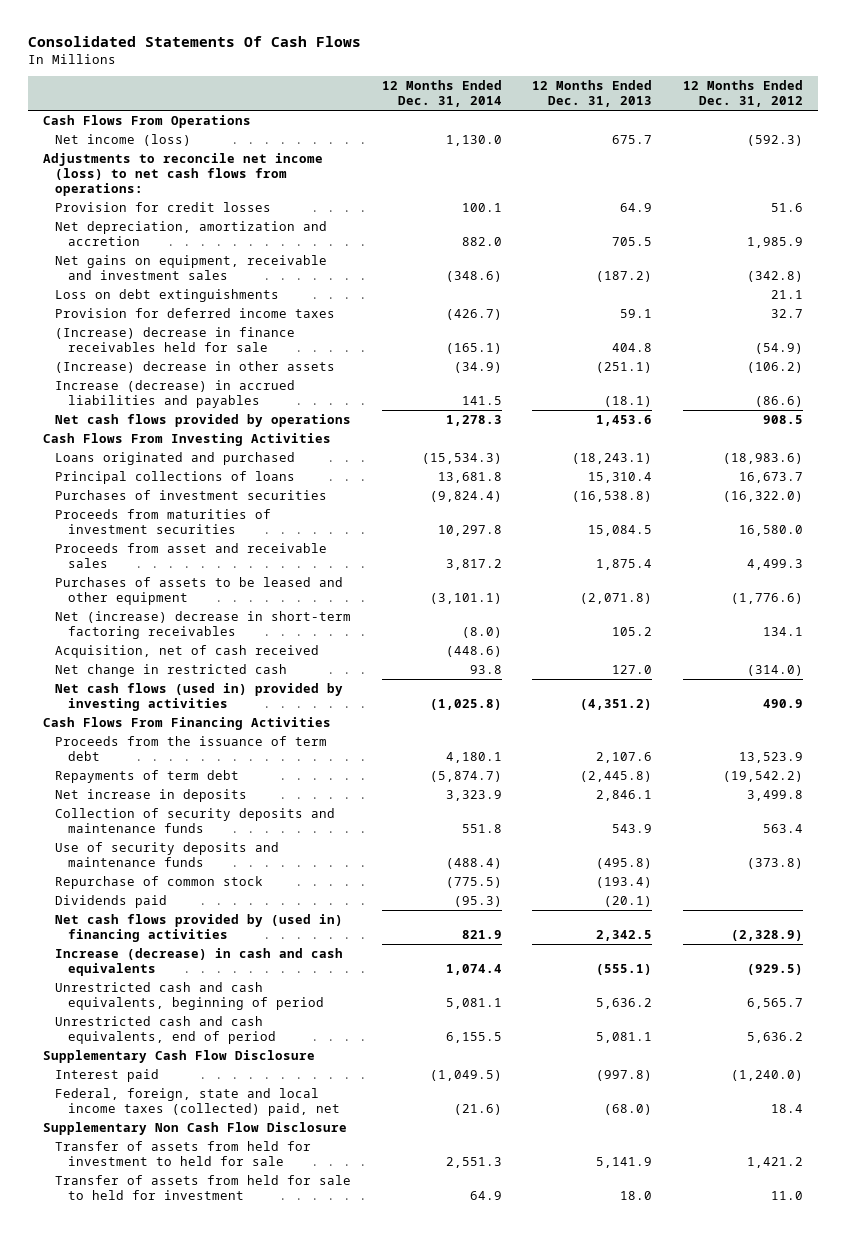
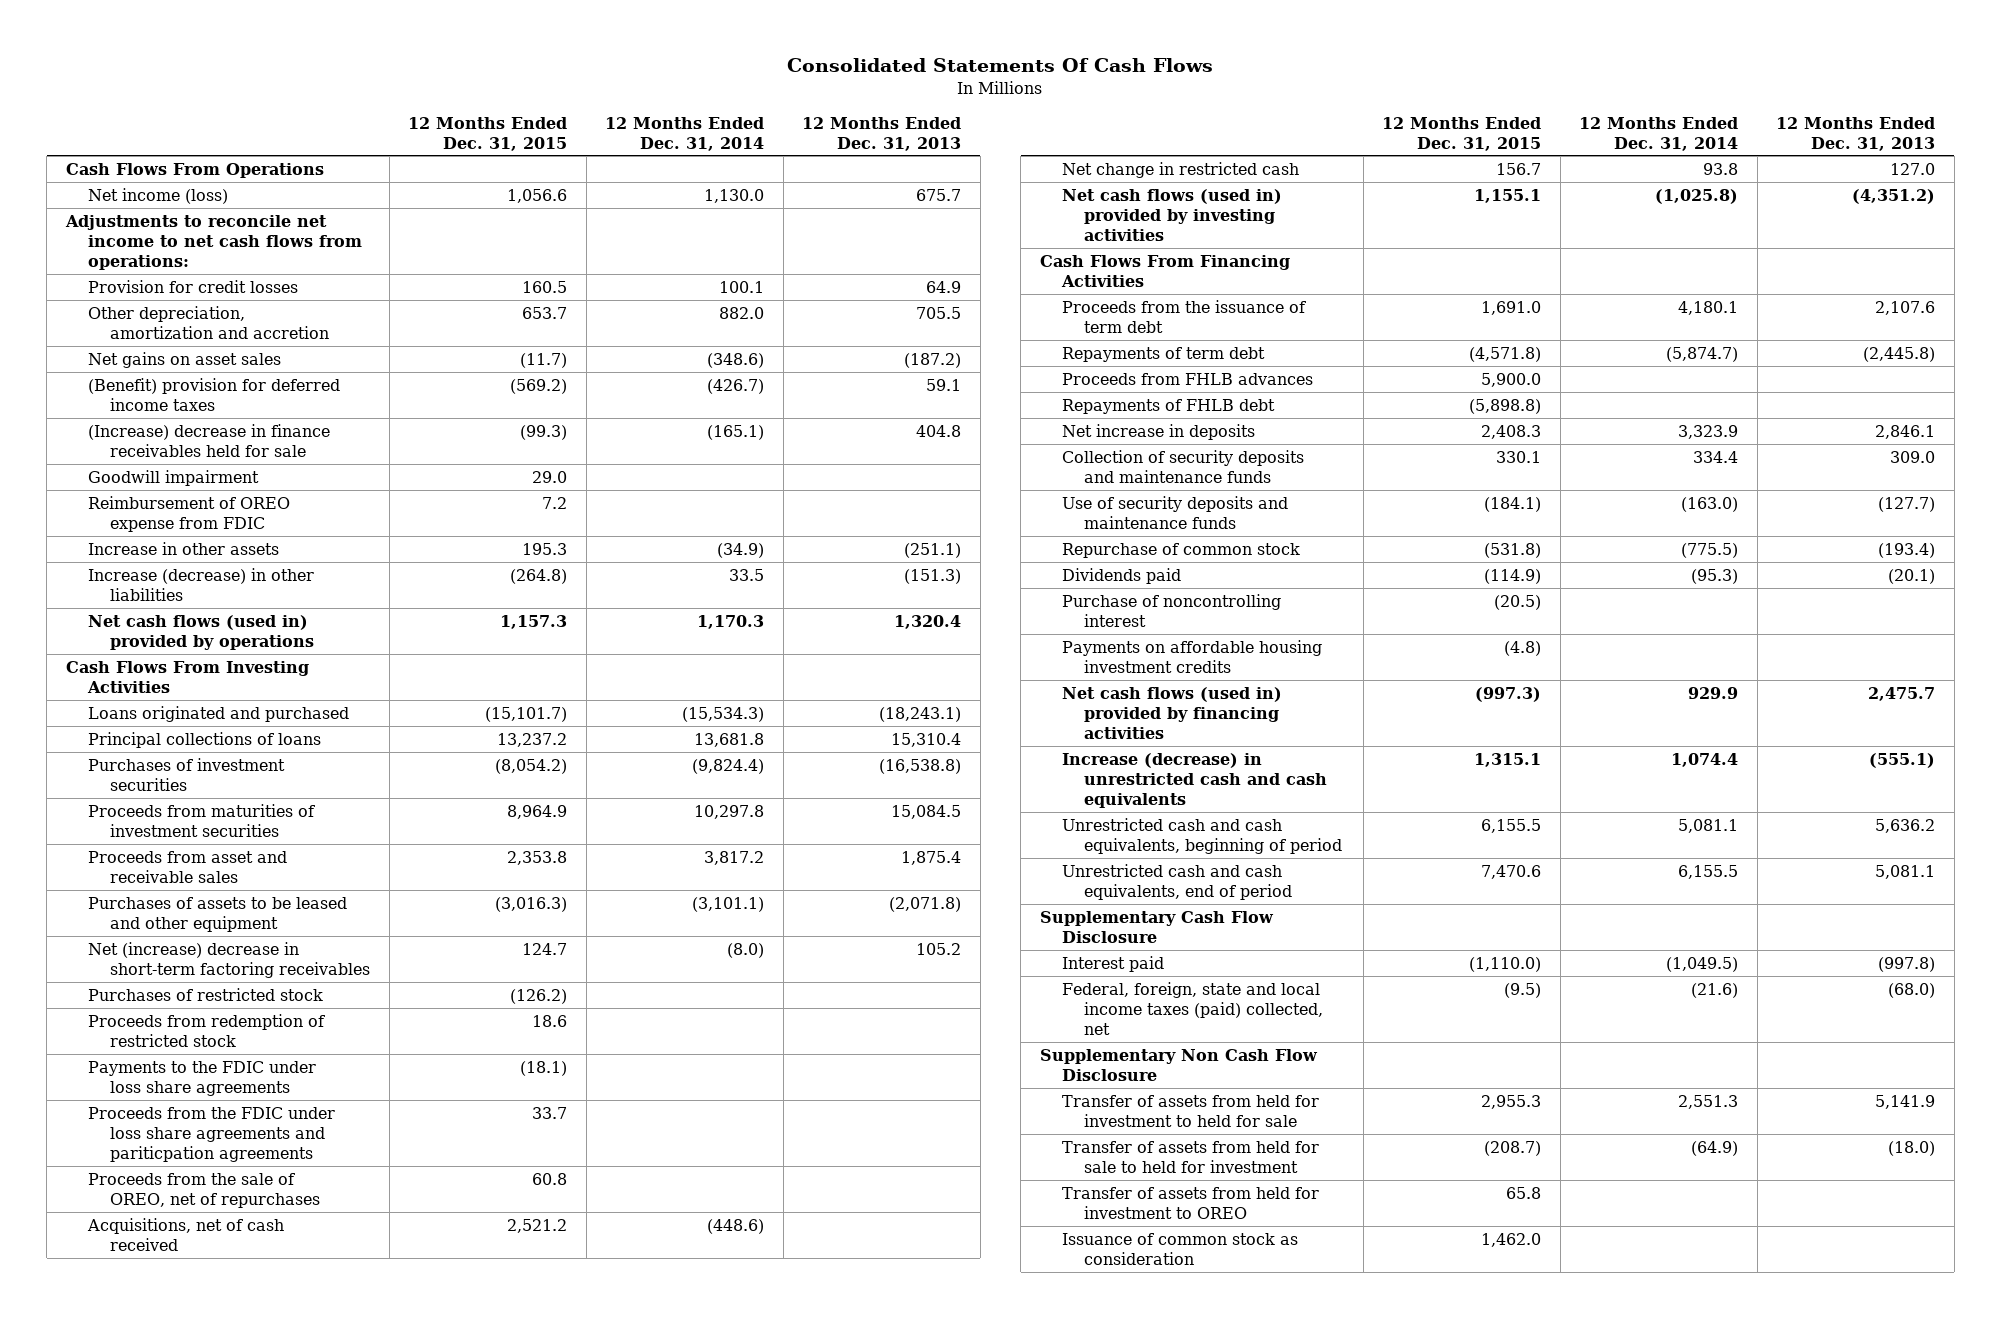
[682,80,803,108] 12 Months Ended Dec. 31, 2012 -> none
none -> [408,116,568,151] 12 Months Ended Dec. 31, 2015
[42,153,323,196] Adjustments to reconcile net income (loss) to net cash flows from operations: -> [64,214,362,270] Adjustments to reconcile net income to net cash flows from operations:
[55,289,280,303] Loss on debt extinguishments -> none
[55,221,328,247] Net depreciation, amortization and accretion -> [87,305,330,339] Other depreciation, amortization and accretion
[55,255,328,281] Net gains on equipment, receivable and investment sales -> [87,351,281,368] Net gains on asset sales
[55,308,336,319] Provision for deferred income taxes -> [87,377,340,411] (Benefit) provision for deferred income taxes
none -> [87,469,259,486] Goodwill impairment
none -> [87,495,290,532] Reimbursement of OREO expense from FDIC
[55,361,336,374] (Increase) decrease in other assets -> [87,541,279,555] Increase in other assets
[55,380,296,409] Increase (decrease) in accrued liabilities and payables -> [87,567,314,601] Increase (decrease) in other liabilities
[461,396,502,406] 141.5 -> [729,568,765,581] 33.5
[604,396,653,408] (18.1) -> [904,568,962,584] (151.3)
[55,414,352,428] Net cash flows provided by operations -> [87,614,315,650] Net cash flows (used in) provided by operations
[445,415,502,427] 1,278.3 -> [697,614,765,629] 1,170.3
[596,415,653,427] 1,453.6 -> [894,614,962,629] 1,320.4
none -> [87,987,323,1001] Purchases of restricted stock
none -> [87,1013,325,1047] Proceeds from redemption of restricted stock
none -> [87,1060,316,1096] Payments to the FDIC under loss share agreements
none -> [87,1106,335,1162] Proceeds from the FDIC under loss share agreements and pariticpation agreements
none -> [87,1172,321,1208] Proceeds from the sale of OREO, net of repurchases
[55,645,320,659] Acquisition, net of cash received -> [86,1217,284,1251] Acquisitions, net of cash received
none -> [1061,372,1313,385] Proceeds from FHLB advances
none -> [1061,398,1275,414] Repayments of FHLB debt
[461,824,502,834] 551.8 -> [1693,450,1739,463] 334.4
[612,824,653,834] 543.9 -> [1890,450,1936,463] 309.0
[445,858,502,870] (488.4) -> [1681,496,1739,512] (163.0)
[596,858,653,870] (495.8) -> [1878,496,1936,512] (127.7)
none -> [1061,593,1281,627] Purchase of noncontrolling interest
none -> [1061,639,1322,673] Payments on affordable housing investment credits
[55,914,344,943] Net cash flows provided by (used in) financing activities -> [1061,686,1282,739] Net cash flows (used in) provided by financing activities
[461,930,502,940] 821.9 -> [1688,686,1739,699] 929.9
[596,930,653,942] 2,342.5 -> [1868,686,1936,701] 2,475.7
[55,948,344,977] Increase (decrease) in cash and cash equivalents -> [1061,752,1328,808] Increase (decrease) in unrestricted cash and cash equivalents
[55,1088,341,1117] Federal, foreign, state and local income taxes (collected) paid, net -> [1061,981,1324,1035] Federal, foreign, state and local income taxes (paid) collected, net
[469,1191,502,1201] 64.9 -> [1691,1140,1739,1156] (64.9)
[620,1191,653,1201] 18.0 -> [1888,1140,1936,1156] (18.0)
none -> [1061,1186,1319,1219] Transfer of assets from held for investment to OREO
none -> [1061,1232,1298,1265] Issuance of common stock as consideration

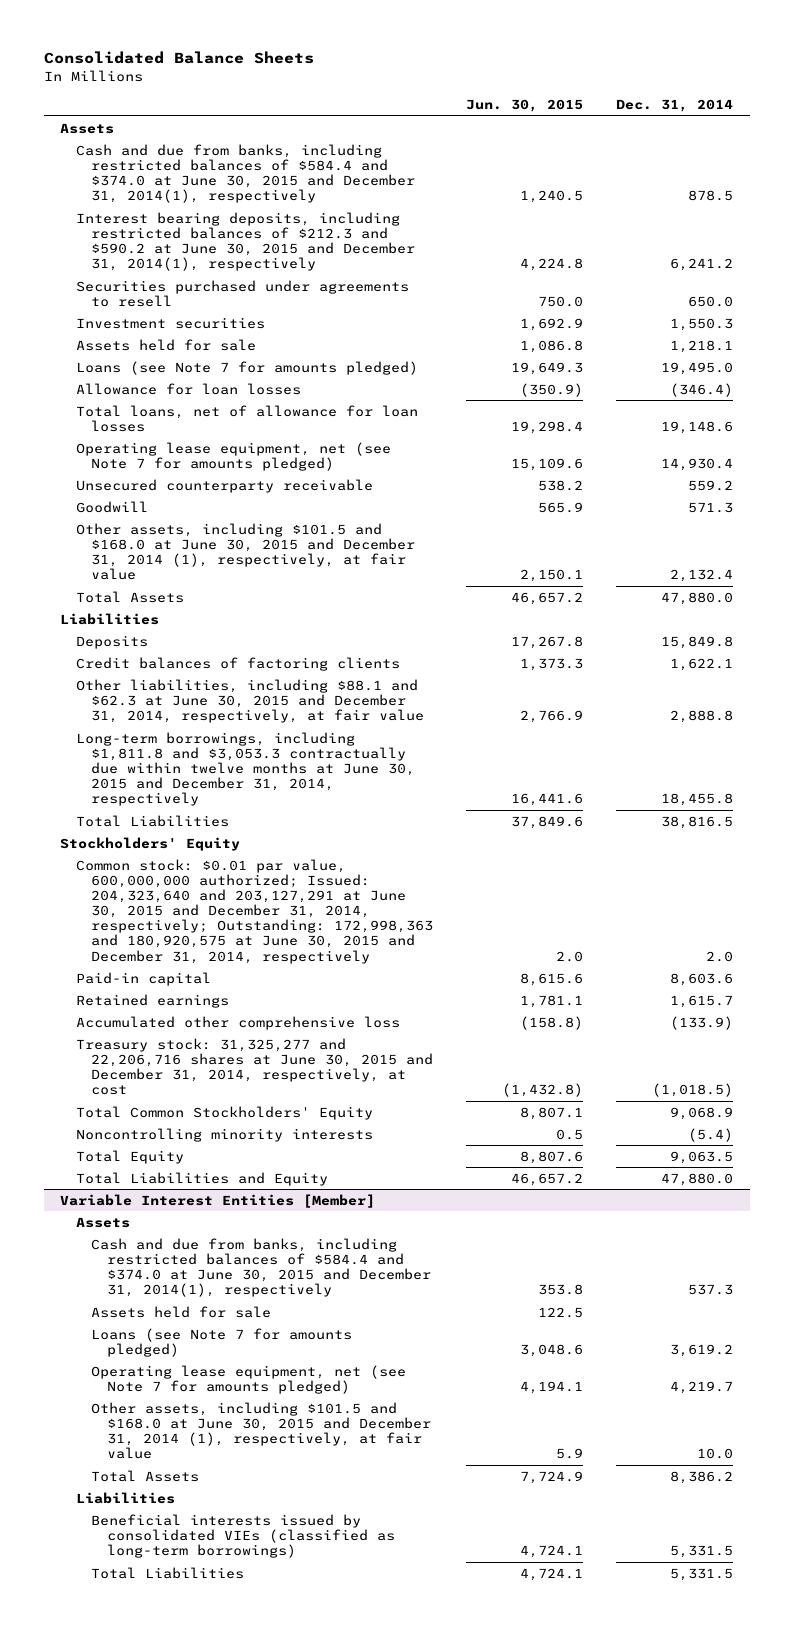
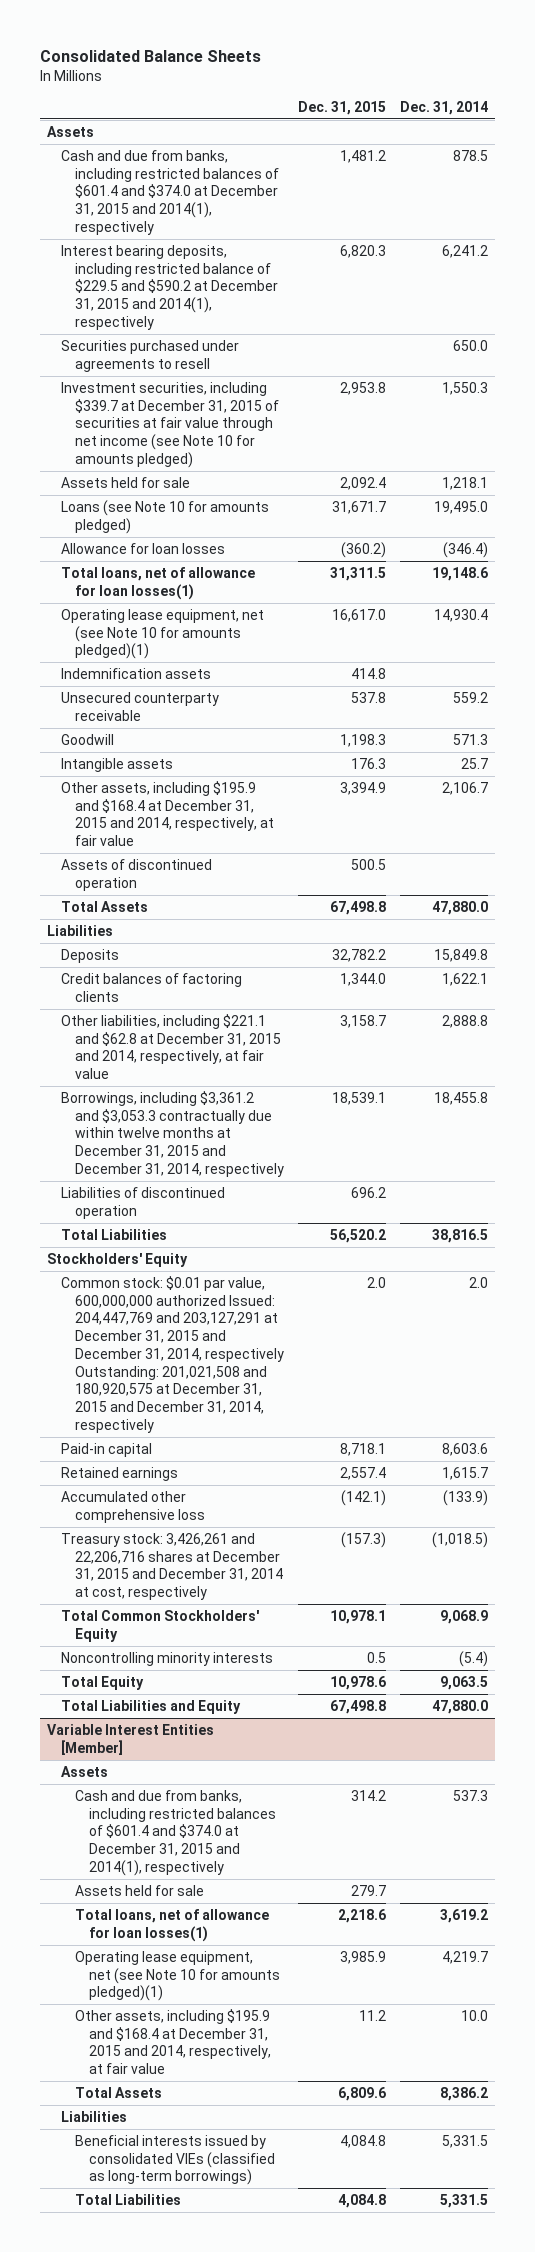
[466,98,584,112] Jun. 30, 2015 -> none
none -> [298,100,387,115] Dec. 31, 2015
[75,143,416,204] Cash and due from banks, including restricted balances of $584.4 and $374.0 at June 30, 2015 and December 31, 2014(1), respectively -> [60,150,279,235] Cash and due from banks, including restricted balances of $601.4 and $374.0 at December 31, 2015 and 2014(1), respectively
[75,211,416,272] Interest bearing deposits, including restricted balances of $212.3 and $590.2 at June 30, 2015 and December 31, 2014(1), respectively -> [60,245,278,330] Interest bearing deposits, including restricted balance of $229.5 and $590.2 at December 31, 2015 and 2014(1), respectively
[75,316,265,329] Investment securities -> [60,382,279,468] Investment securities, including $339.7 at December 31, 2015 of securities at fair value through net income (see Note 10 for amounts pledged)
[75,360,418,375] Loans (see Note 7 for amounts pledged) -> [60,500,269,534] Loans (see Note 10 for amounts pledged)
[75,404,418,432] Total loans, net of allowance for loan losses -> [60,567,255,600] Total loans, net of allowance for loan losses(1)
[75,441,391,471] Operating lease equipment, net (see Note 7 for amounts pledged) -> [60,609,264,660] Operating lease equipment, net (see Note 10 for amounts pledged)(1)
none -> [60,668,211,680] Indemnification assets
none -> [60,758,173,773] Intangible assets
[75,522,416,581] Other assets, including $101.5 and $168.0 at June 30, 2015 and December 31, 2014 (1), respectively, at fair value -> [60,781,274,847] Other assets, including $195.9 and $168.4 at December 31, 2015 and 2014, respectively, at fair value
[670,569,734,583] 2,132.4 -> [442,782,489,796] 2,106.7
none -> [60,859,212,891] Assets of discontinued operation
[75,678,425,723] Other liabilities, including $88.1 and $62.3 at June 30, 2015 and December 31, 2014, respectively, at fair value -> [60,1014,281,1080] Other liabilities, including $221.1 and $62.8 at December 31, 2015 and 2014, respectively, at fair value
[75,731,416,807] Long-term borrowings, including $1,811.8 and $3,053.3 contractually due within twelve months at June 30, 2015 and December 31, 2014, respectively -> [60,1091,284,1177] Borrowings, including $3,361.2 and $3,053.3 contractually due within twelve months at December 31, 2015 and December 31, 2014, respectively
none -> [60,1187,225,1219] Liabilities of discontinued operation
[75,858,434,964] Common stock: $0.01 par value, 600,000,000 authorized; Issued: 204,323,640 and 203,127,291 at June 30, 2015 and December 31, 2014, respectively; Outstanding: 172,998,363 and 180,920,575 at June 30, 2015 and December 31, 2014, respectively -> [60,1276,284,1433] Common stock: $0.01 par value, 600,000,000 authorized Issued: 204,447,769 and 203,127,291 at December 31, 2015 and December 31, 2014, respectively Outstanding: 201,021,508 and 180,920,575 at December 31, 2015 and December 31, 2014, respectively
[75,1037,434,1096] Treasury stock: 31,325,277 and 22,206,716 shares at June 30, 2015 and December 31, 2014, respectively, at cost -> [60,1533,283,1601] Treasury stock: 3,426,261 and 22,206,716 shares at December 31, 2015 and December 31, 2014 at cost, respectively
[91,1237,431,1298] Cash and due from banks, including restricted balances of $584.4 and $374.0 at June 30, 2015 and December 31, 2014(1), respectively -> [74,1790,276,1876] Cash and due from banks, including restricted balances of $601.4 and $374.0 at December 31, 2015 and 2014(1), respectively
[91,1327,353,1357] Loans (see Note 7 for amounts pledged) -> [74,1909,269,1942] Total loans, net of allowance for loan losses(1)
[91,1364,407,1394] Operating lease equipment, net (see Note 7 for amounts pledged) -> [74,1951,280,2002] Operating lease equipment, net (see Note 10 for amounts pledged)(1)
[91,1401,431,1460] Other assets, including $101.5 and $168.0 at June 30, 2015 and December 31, 2014 (1), respectively, at fair value -> [74,2009,271,2075] Other assets, including $195.9 and $168.4 at December 31, 2015 and 2014, respectively, at fair value

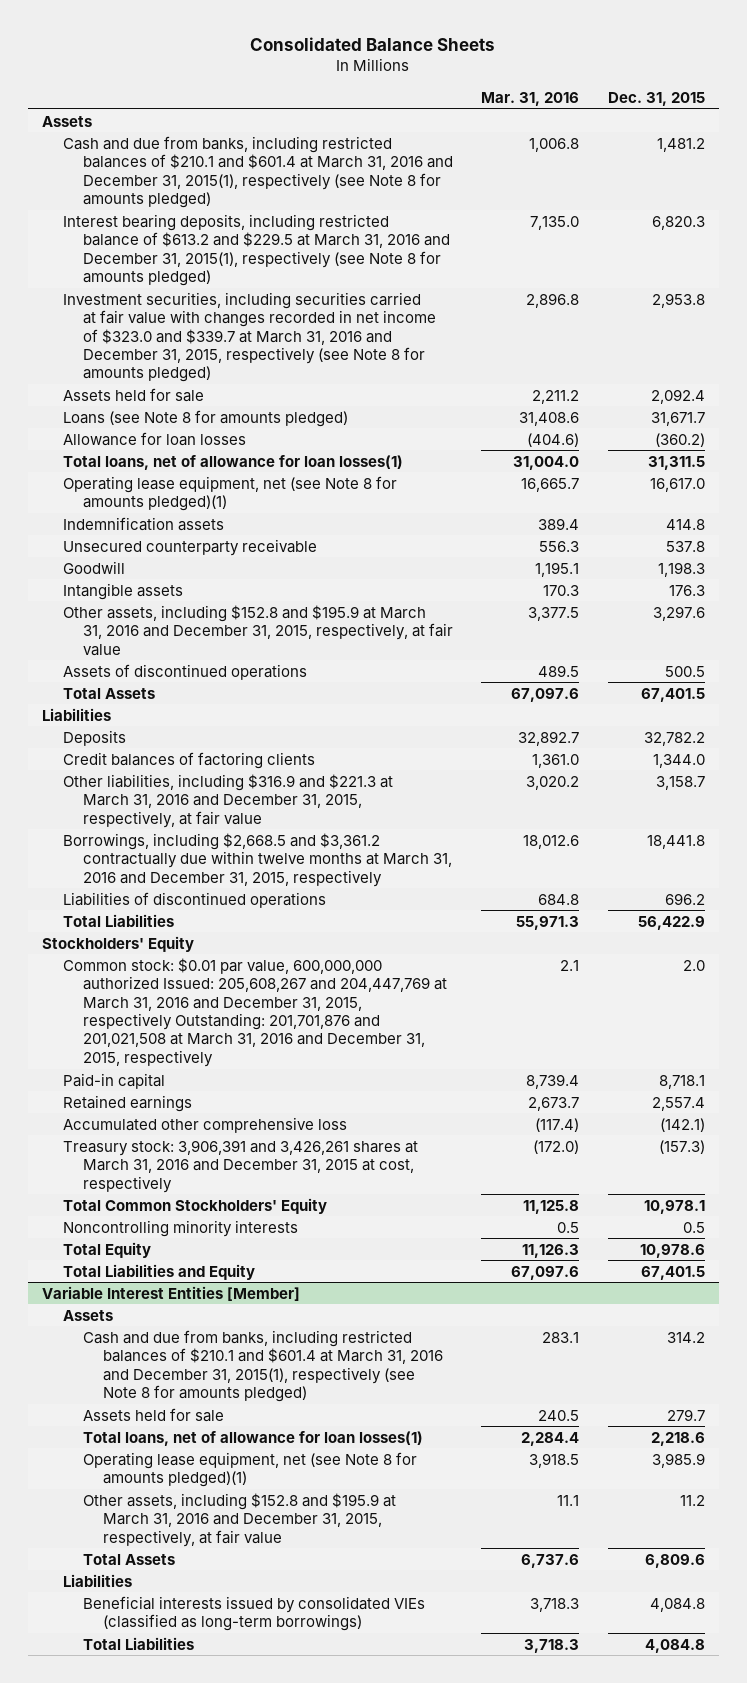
[400,100,489,115] Dec. 31, 2014 -> none
none -> [481,91,580,106] Mar. 31, 2016
[60,340,239,372] Securities purchased under agreements to resell -> none
[60,150,279,235] Cash and due from banks, including restricted balances of $601.4 and $374.0 at December 31, 2015 and 2014(1), respectively -> [62,135,454,208] Cash and due from banks, including restricted balances of $210.1 and $601.4 at March 31, 2016 and December 31, 2015(1), respectively (see Note 8 for amounts pledged)
[60,245,278,330] Interest bearing deposits, including restricted balance of $229.5 and $590.2 at December 31, 2015 and 2014(1), respectively -> [62,213,451,286] Interest bearing deposits, including restricted balance of $613.2 and $229.5 at March 31, 2016 and December 31, 2015(1), respectively (see Note 8 for amounts pledged)
[60,382,279,468] Investment securities, including $339.7 at December 31, 2015 of securities at fair value through net income (see Note 10 for amounts pledged) -> [62,291,437,383] Investment securities, including securities carried at fair value with changes recorded in net income of $323.0 and $339.7 at March 31, 2016 and December 31, 2015, respectively (see Note 8 for amounts pledged)
[60,500,269,534] Loans (see Note 10 for amounts pledged) -> [62,409,348,427] Loans (see Note 8 for amounts pledged)
[60,609,264,660] Operating lease equipment, net (see Note 10 for amounts pledged)(1) -> [62,475,397,512] Operating lease equipment, net (see Note 8 for amounts pledged)(1)
[60,781,274,847] Other assets, including $195.9 and $168.4 at December 31, 2015 and 2014, respectively, at fair value -> [62,604,454,656] Other assets, including $152.8 and $195.9 at March 31, 2016 and December 31, 2015, respectively, at fair value
[340,782,387,796] 3,394.9 -> [652,605,705,621] 3,297.6
[60,859,212,891] Assets of discontinued operation -> [62,663,307,680] Assets of discontinued operations
[330,901,387,916] 67,498.8 -> [640,687,705,702] 67,401.5
[60,1014,281,1080] Other liabilities, including $221.1 and $62.8 at December 31, 2015 and 2014, respectively, at fair value -> [62,773,393,828] Other liabilities, including $316.9 and $221.3 at March 31, 2016 and December 31, 2015, respectively, at fair value
[60,1091,284,1177] Borrowings, including $3,361.2 and $3,053.3 contractually due within twelve months at December 31, 2015 and December 31, 2014, respectively -> [62,832,453,887] Borrowings, including $2,668.5 and $3,361.2 contractually due within twelve months at March 31, 2016 and December 31, 2015, respectively
[332,1092,387,1106] 18,539.1 -> [646,834,705,849] 18,441.8
[60,1187,225,1219] Liabilities of discontinued operation -> [62,891,326,908] Liabilities of discontinued operations
[330,1229,387,1244] 56,520.2 -> [637,915,705,930] 56,422.9
[60,1276,284,1433] Common stock: $0.01 par value, 600,000,000 authorized Issued: 204,447,769 and 203,127,291 at December 31, 2015 and December 31, 2014, respectively Outstanding: 201,021,508 and 180,920,575 at December 31, 2015 and December 31, 2014, respectively -> [62,957,448,1067] Common stock: $0.01 par value, 600,000,000 authorized Issued: 205,608,267 and 204,447,769 at March 31, 2016 and December 31, 2015, respectively Outstanding: 201,701,876 and 201,021,508 at March 31, 2016 and December 31, 2015, respectively
[60,1533,283,1601] Treasury stock: 3,426,261 and 22,206,716 shares at December 31, 2015 and December 31, 2014 at cost, respectively -> [62,1139,418,1193] Treasury stock: 3,906,391 and 3,426,261 shares at March 31, 2016 and December 31, 2015 at cost, respectively
[330,1700,387,1715] 67,498.8 -> [640,1265,705,1280] 67,401.5
[74,1790,276,1876] Cash and due from banks, including restricted balances of $601.4 and $374.0 at December 31, 2015 and 2014(1), respectively -> [83,1329,444,1402] Cash and due from banks, including restricted balances of $210.1 and $601.4 at March 31, 2016 and December 31, 2015(1), respectively (see Note 8 for amounts pledged)
[74,1951,280,2002] Operating lease equipment, net (see Note 10 for amounts pledged)(1) -> [83,1451,418,1488] Operating lease equipment, net (see Note 8 for amounts pledged)(1)
[74,2009,271,2075] Other assets, including $195.9 and $168.4 at December 31, 2015 and 2014, respectively, at fair value -> [83,1492,397,1547] Other assets, including $152.8 and $195.9 at March 31, 2016 and December 31, 2015, respectively, at fair value

